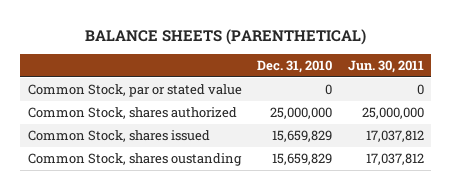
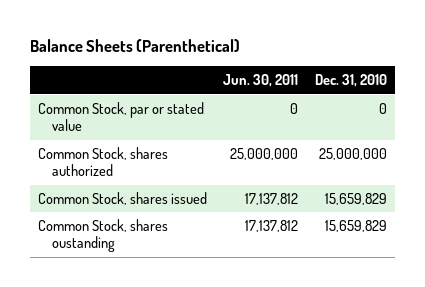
[84,29,366,46] BALANCE SHEETS (PARENTHETICAL) -> [29,38,240,52] Balance Sheets (Parenthetical)
[365,130,424,143] 17,037,812 -> [245,192,299,205] 17,137,812
[365,153,424,166] 17,037,812 -> [245,219,299,232] 17,137,812

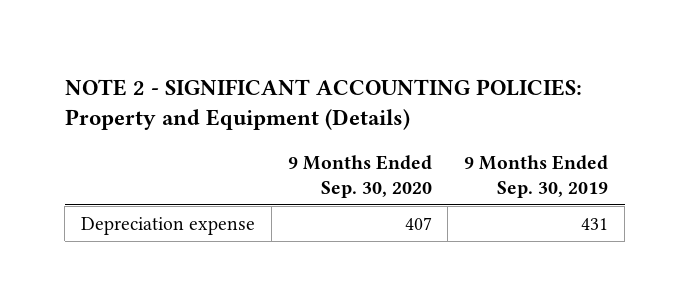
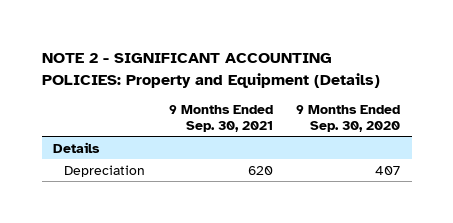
[464,154,609,198] 9 Months Ended Sep. 30, 2019 -> none
none -> [168,105,273,133] 9 Months Ended Sep. 30, 2021
none -> [53,141,101,153] Details
[80,216,255,235] Depreciation expense -> [64,164,146,177] Depreciation

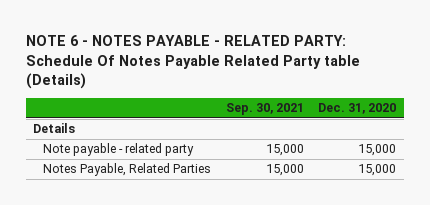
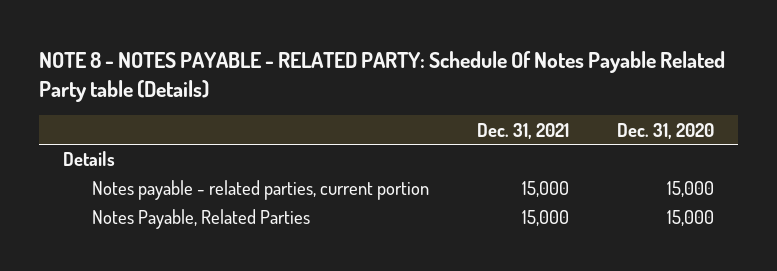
[26,34,361,90] NOTE 6 - NOTES PAYABLE - RELATED PARTY: Schedule Of Notes Payable Related Party table (Details) -> [39,50,726,102] NOTE 8 - NOTES PAYABLE - RELATED PARTY: Schedule Of Notes Payable Related Party table (Details)
[225,103,304,116] Sep. 30, 2021 -> none
none -> [476,122,569,139] Dec. 31, 2021
[43,143,195,157] Note payable - related party -> [92,180,430,201] Notes payable - related parties, current portion

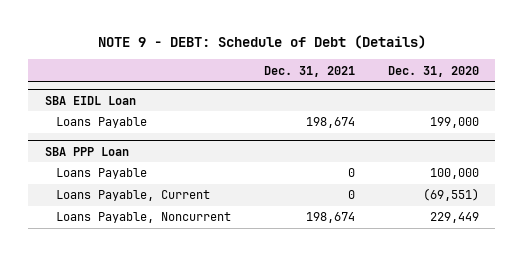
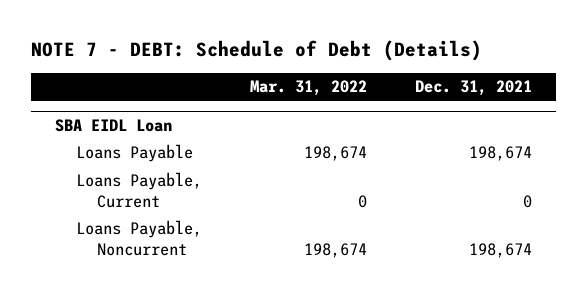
[97,35,426,50] NOTE 9 - DEBT: Schedule of Debt (Details) -> [30,40,482,62] NOTE 7 - DEBT: Schedule of Debt (Details)
[387,65,479,77] Dec. 31, 2020 -> none
none -> [250,80,368,97] Mar. 31, 2022
[44,146,129,156] SBA PPP Loan -> none
[55,168,147,180] Loans Payable -> none

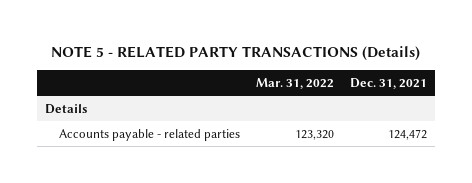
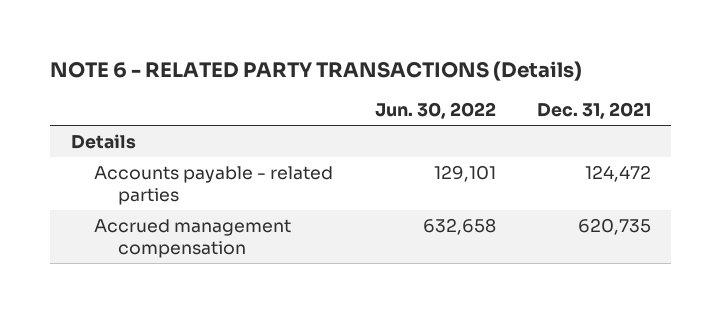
[50,46,420,62] NOTE 5 - RELATED PARTY TRANSACTIONS (Details) -> [50,61,583,82] NOTE 6 - RELATED PARTY TRANSACTIONS (Details)
[256,77,335,89] Mar. 31, 2022 -> none
none -> [374,102,496,120] Jun. 30, 2022
none -> [94,218,292,259] Accrued management compensation

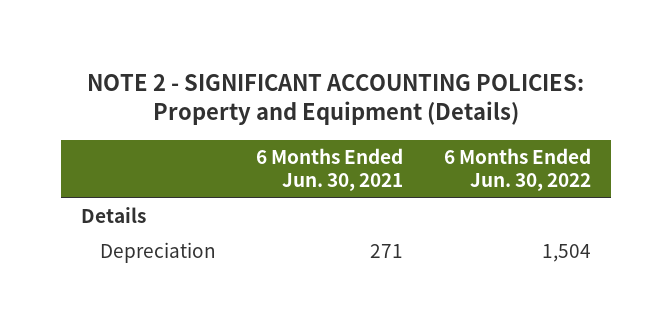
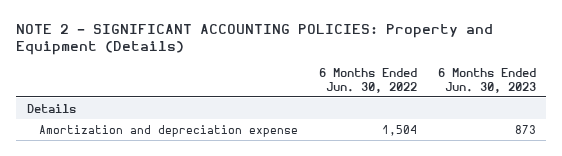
[256,148,404,191] 6 Months Ended Jun. 30, 2021 -> none
none -> [437,67,536,93] 6 Months Ended Jun. 30, 2023
[99,241,216,263] Depreciation -> [39,124,299,137] Amortization and depreciation expense

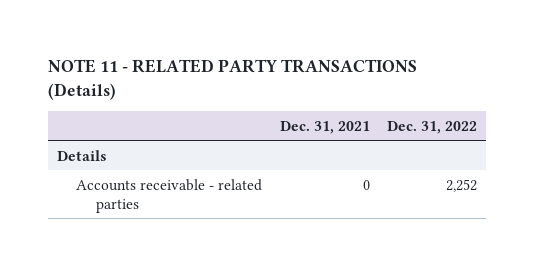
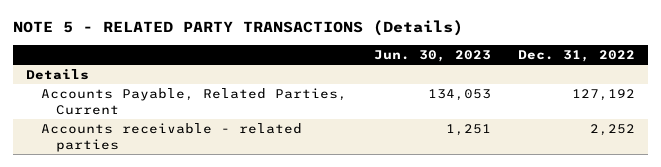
[48,59,418,100] NOTE 11 - RELATED PARTY TRANSACTIONS (Details) -> [13,20,464,37] NOTE 5 - RELATED PARTY TRANSACTIONS (Details)
[279,120,370,134] Dec. 31, 2021 -> none
none -> [373,49,491,62] Jun. 30, 2023
none -> [41,88,348,115] Accounts Payable, Related Parties, Current

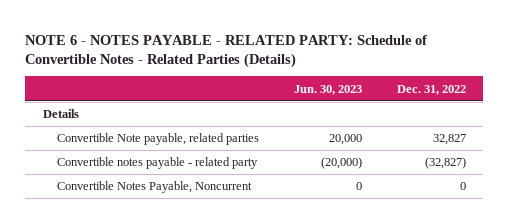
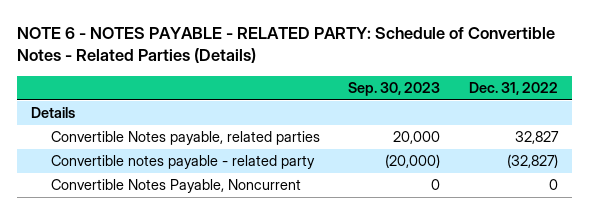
[294,84,363,95] Jun. 30, 2023 -> none
none -> [348,82,441,97] Sep. 30, 2023
[57,133,260,146] Convertible Note payable, related parties -> [50,131,320,146] Convertible Notes payable, related parties

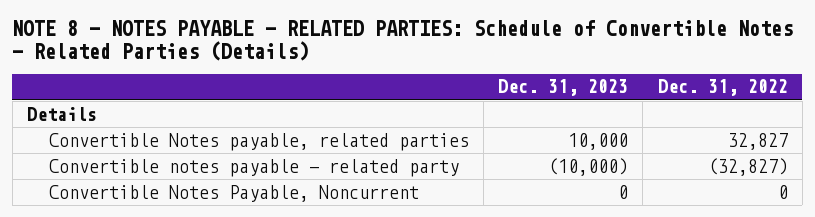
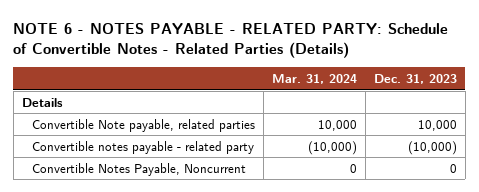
[12,19,794,61] NOTE 8 - NOTES PAYABLE - RELATED PARTIES: Schedule of Convertible Notes - Related Parties (Details) -> [13,22,449,59] NOTE 6 - NOTES PAYABLE - RELATED PARTY: Schedule of Convertible Notes - Related Parties (Details)
[657,79,788,97] Dec. 31, 2022 -> none
none -> [271,74,357,85] Mar. 31, 2024
[49,132,470,151] Convertible Notes payable, related parties -> [31,118,255,132] Convertible Note payable, related parties

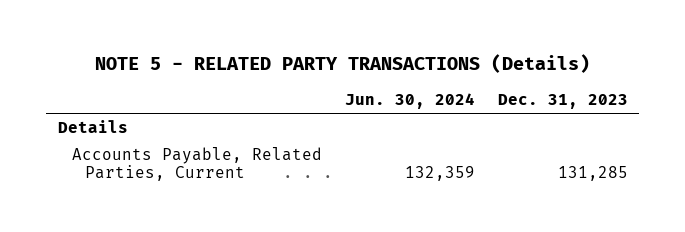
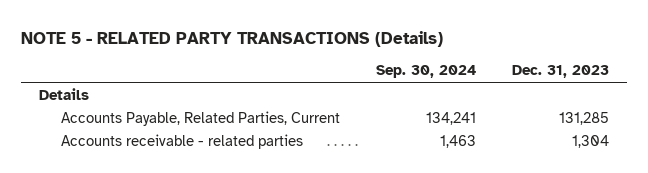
[344,93,475,110] Jun. 30, 2024 -> none
none -> [375,65,476,79] Sep. 30, 2024
none -> [60,133,303,149] Accounts receivable - related parties

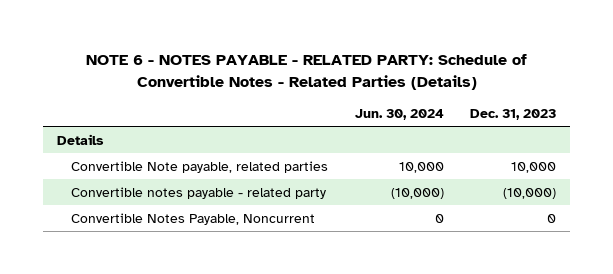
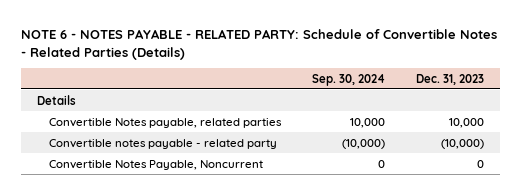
[354,109,444,121] Jun. 30, 2024 -> none
none -> [312,73,386,86] Sep. 30, 2024
[70,160,328,173] Convertible Note payable, related parties -> [49,117,283,128] Convertible Notes payable, related parties

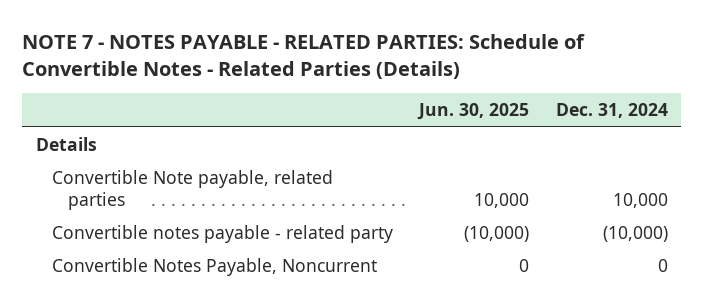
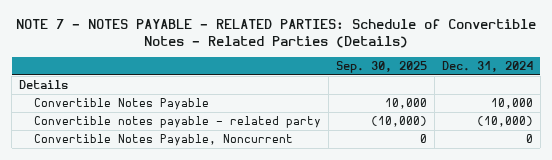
[417,103,530,121] Jun. 30, 2025 -> none
none -> [336,60,428,73] Sep. 30, 2025
[51,169,333,210] Convertible Note payable, related parties -> [34,98,210,111] Convertible Notes Payable

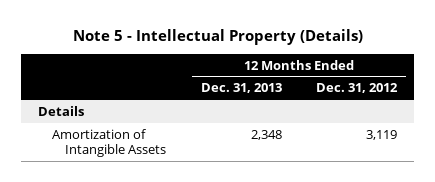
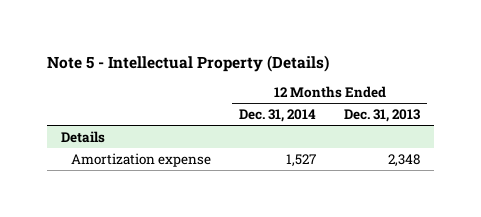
[315,83,398,94] Dec. 31, 2012 -> none
none -> [238,109,316,123] Dec. 31, 2014
[51,128,167,158] Amortization of Intangible Assets -> [70,152,211,167] Amortization expense

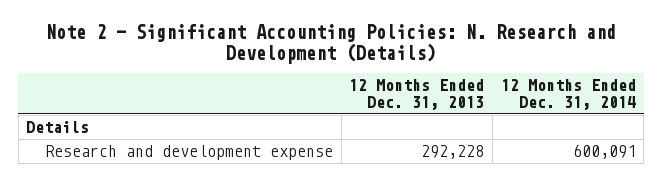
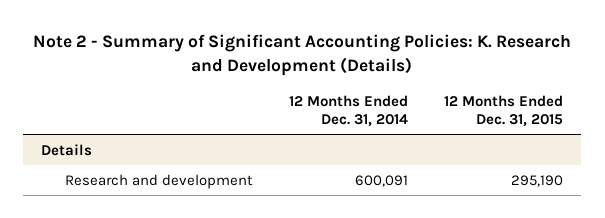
[45,23,616,64] Note 2 - Significant Accounting Policies: N. Research and Development (Details) -> [33,34,572,76] Note 2 - Summary of Significant Accounting Policies: K. Research and Development (Details)
[349,79,485,110] 12 Months Ended Dec. 31, 2013 -> none
none -> [444,94,564,128] 12 Months Ended Dec. 31, 2015
[45,144,334,160] Research and development expense -> [65,173,254,189] Research and development

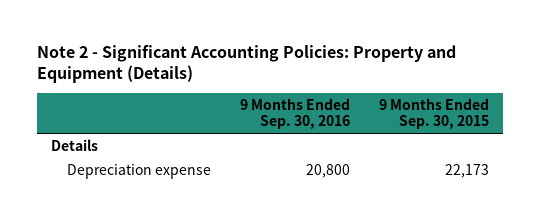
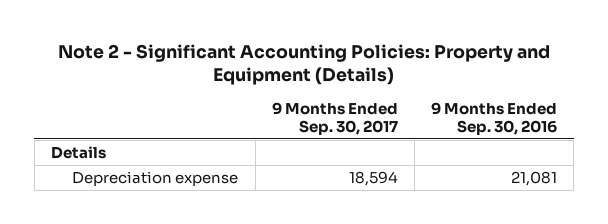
[378,98,489,130] 9 Months Ended Sep. 30, 2015 -> none
none -> [271,102,398,136] 9 Months Ended Sep. 30, 2017
[305,164,350,179] 20,800 -> [511,170,558,186] 21,081

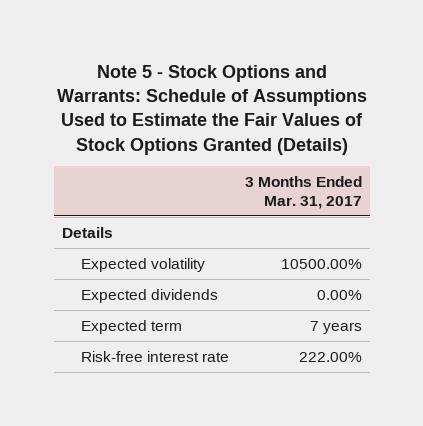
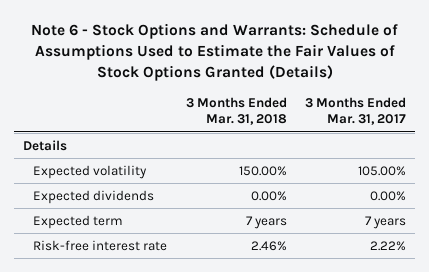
[56,64,367,155] Note 5 - Stock Options and Warrants: Schedule of Assumptions Used to Estimate the Fair Values of Stock Options Granted (Details) -> [30,22,398,81] Note 6 - Stock Options and Warrants: Schedule of Assumptions Used to Estimate the Fair Values of Stock Options Granted (Details)
none -> [185,96,287,126] 3 Months Ended Mar. 31, 2018
[280,258,362,269] 10500.00% -> [358,165,407,176] 105.00%
[298,351,362,362] 222.00% -> [370,240,407,251] 2.22%

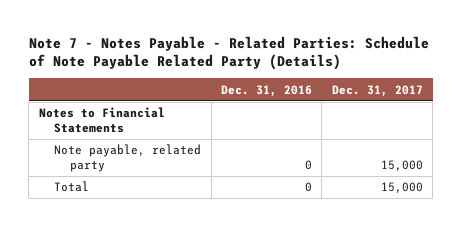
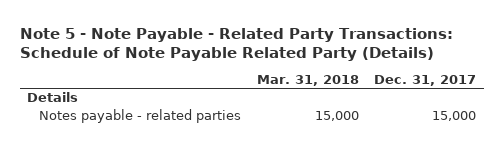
[28,35,429,71] Note 7 - Notes Payable - Related Parties: Schedule of Note Payable Related Party (Details) -> [19,27,453,62] Note 5 - Note Payable - Related Party Transactions: Schedule of Note Payable Related Party (Details)
[220,84,312,97] Dec. 31, 2016 -> none
none -> [256,75,359,87] Mar. 31, 2018
[38,107,165,134] Notes to Financial Statements -> none
[54,181,90,193] Total -> none
none -> [27,92,79,103] Details
[54,144,202,173] Note payable, related party -> [39,109,242,124] Notes payable - related parties

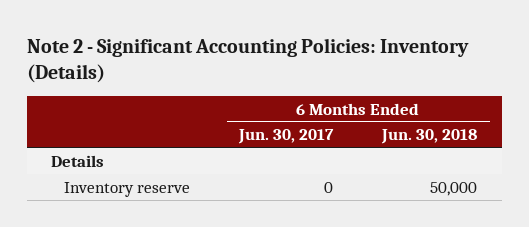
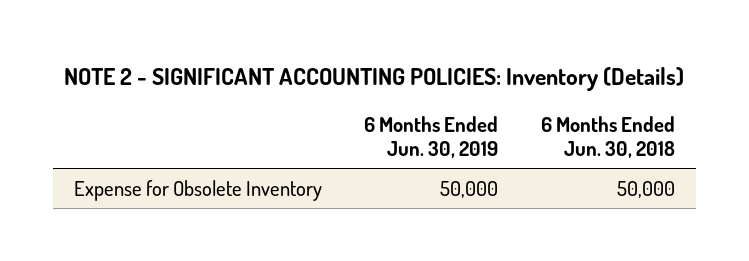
[26,37,469,84] Note 2 - Significant Accounting Policies: Inventory (Details) -> [64,66,685,91] NOTE 2 - SIGNIFICANT ACCOUNTING POLICIES: Inventory (Details)
[237,129,334,145] Jun. 30, 2017 -> none
none -> [364,116,499,159] 6 Months Ended Jun. 30, 2019
[51,154,105,167] Details -> none
[63,181,190,197] Inventory reserve -> [74,179,323,201] Expense for Obsolete Inventory

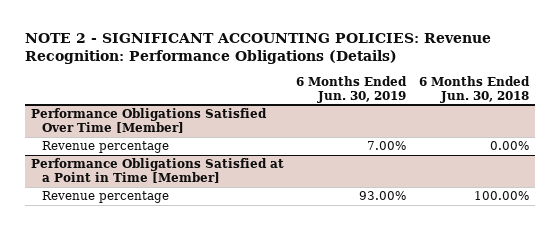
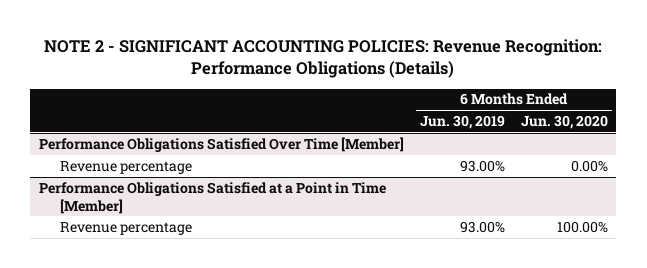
[418,75,530,103] 6 Months Ended Jun. 30, 2018 -> none
none -> [521,115,609,130] Jun. 30, 2020
[367,141,407,151] 7.00% -> [459,159,505,172] 93.00%

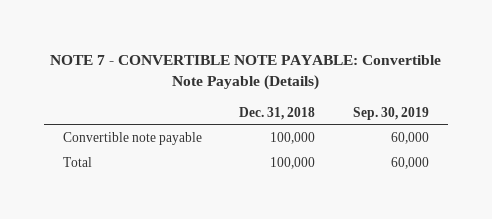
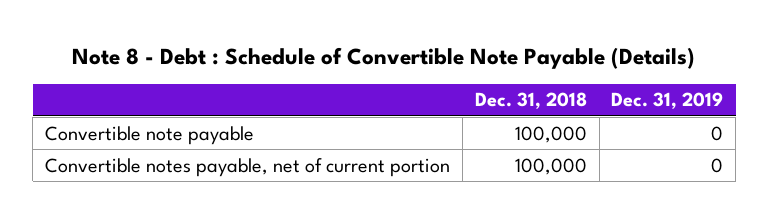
[49,54,441,91] NOTE 7 - CONVERTIBLE NOTE PAYABLE: Convertible Note Payable (Details) -> [72,46,696,69] Note 8 - Debt : Schedule of Convertible Note Payable (Details)
[352,106,429,120] Sep. 30, 2019 -> none
none -> [611,92,724,110] Dec. 31, 2019
[62,156,92,167] Total -> [45,157,451,177] Convertible notes payable, net of current portion

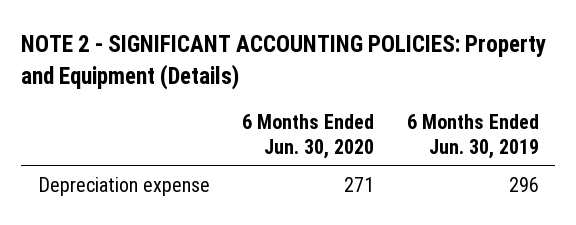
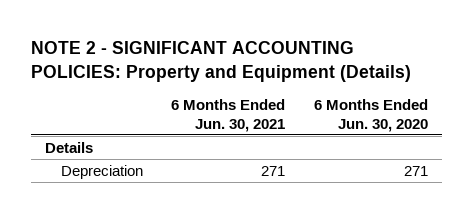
[406,114,539,160] 6 Months Ended Jun. 30, 2019 -> none
none -> [171,98,286,132] 6 Months Ended Jun. 30, 2021
none -> [45,141,94,153] Details
[37,177,210,197] Depreciation expense -> [60,164,143,179] Depreciation

